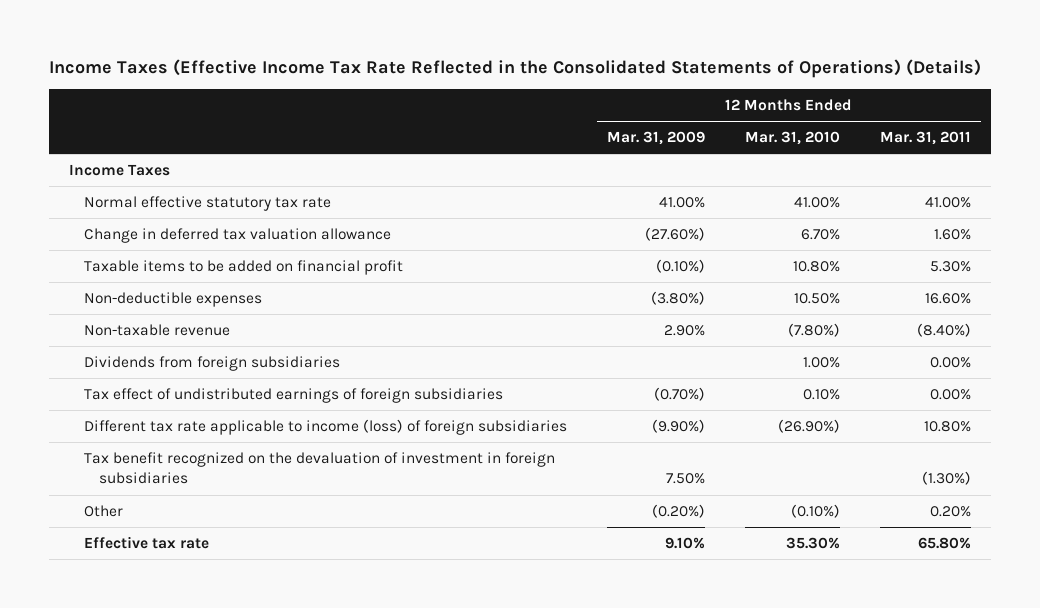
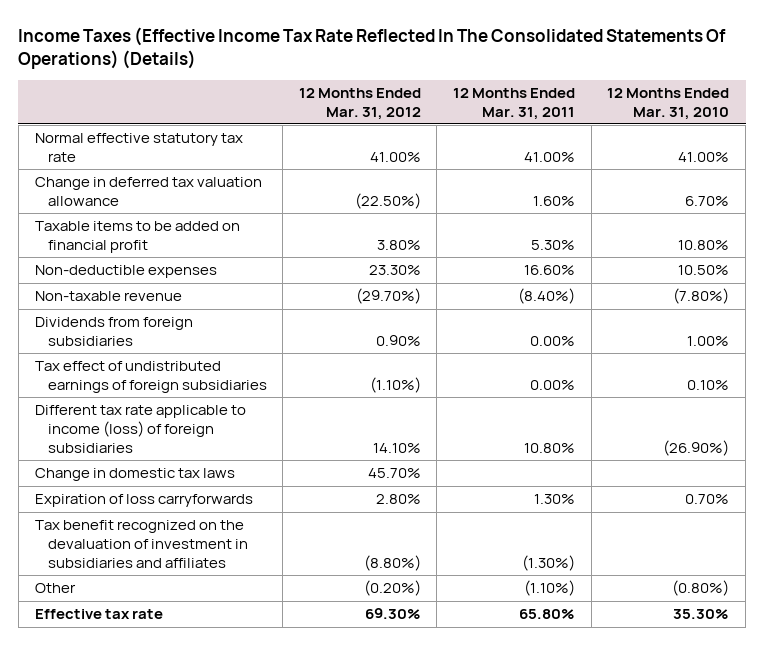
[48,58,981,78] Income Taxes (Effective Income Tax Rate Reflected in the Consolidated Statements of Operations) (Details) -> [18,26,727,69] Income Taxes (Effective Income Tax Rate Reflected In The Consolidated Statements Of Operations) (Details)
[606,131,705,146] Mar. 31, 2009 -> none
none -> [298,87,421,120] 12 Months Ended Mar. 31, 2012
[68,164,170,177] Income Taxes -> none
none -> [34,468,235,482] Change in domestic tax laws
none -> [34,494,253,508] Expiration of loss carryforwards
[83,452,555,485] Tax benefit recognized on the devaluation of investment in foreign subsidiaries -> [34,520,248,568] Tax benefit recognized on the devaluation of investment in subsidiaries and affiliates
[791,504,841,519] (0.10%) -> [672,580,730,597] (0.80%)
[930,506,972,518] 0.20% -> [524,580,576,597] (1.10%)

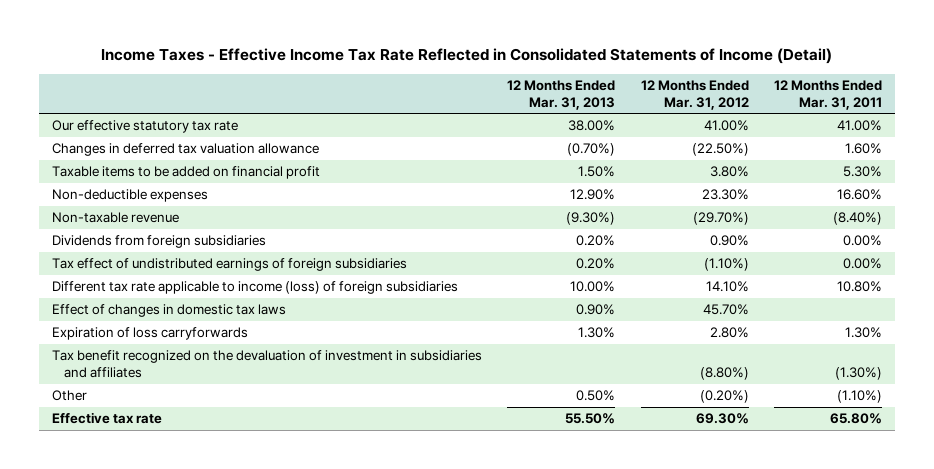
[18,26,727,69] Income Taxes (Effective Income Tax Rate Reflected In The Consolidated Statements Of Operations) (Details) -> [101,48,833,65] Income Taxes - Effective Income Tax Rate Reflected in Consolidated Statements of Income (Detail)
[607,87,730,120] 12 Months Ended Mar. 31, 2010 -> none
none -> [507,79,616,110] 12 Months Ended Mar. 31, 2013
[34,133,243,162] Normal effective statutory tax rate -> [51,120,238,134] Our effective statutory tax rate
[34,177,262,206] Change in deferred tax valuation allowance -> [51,143,319,157] Changes in deferred tax valuation allowance
[34,468,235,482] Change in domestic tax laws -> [51,304,286,318] Effect of changes in domestic tax laws

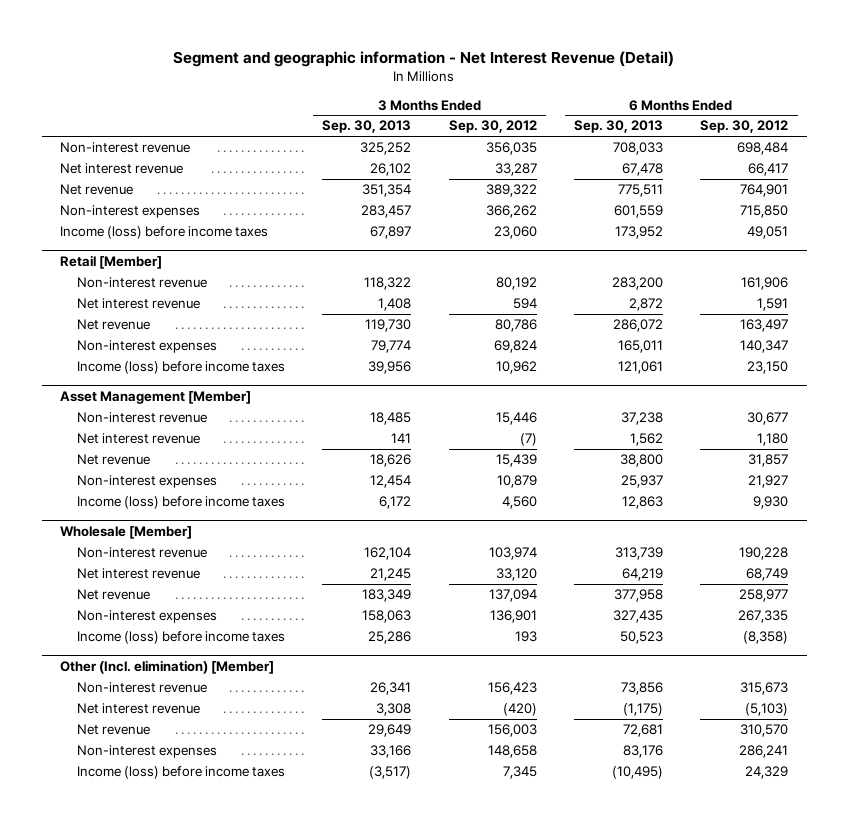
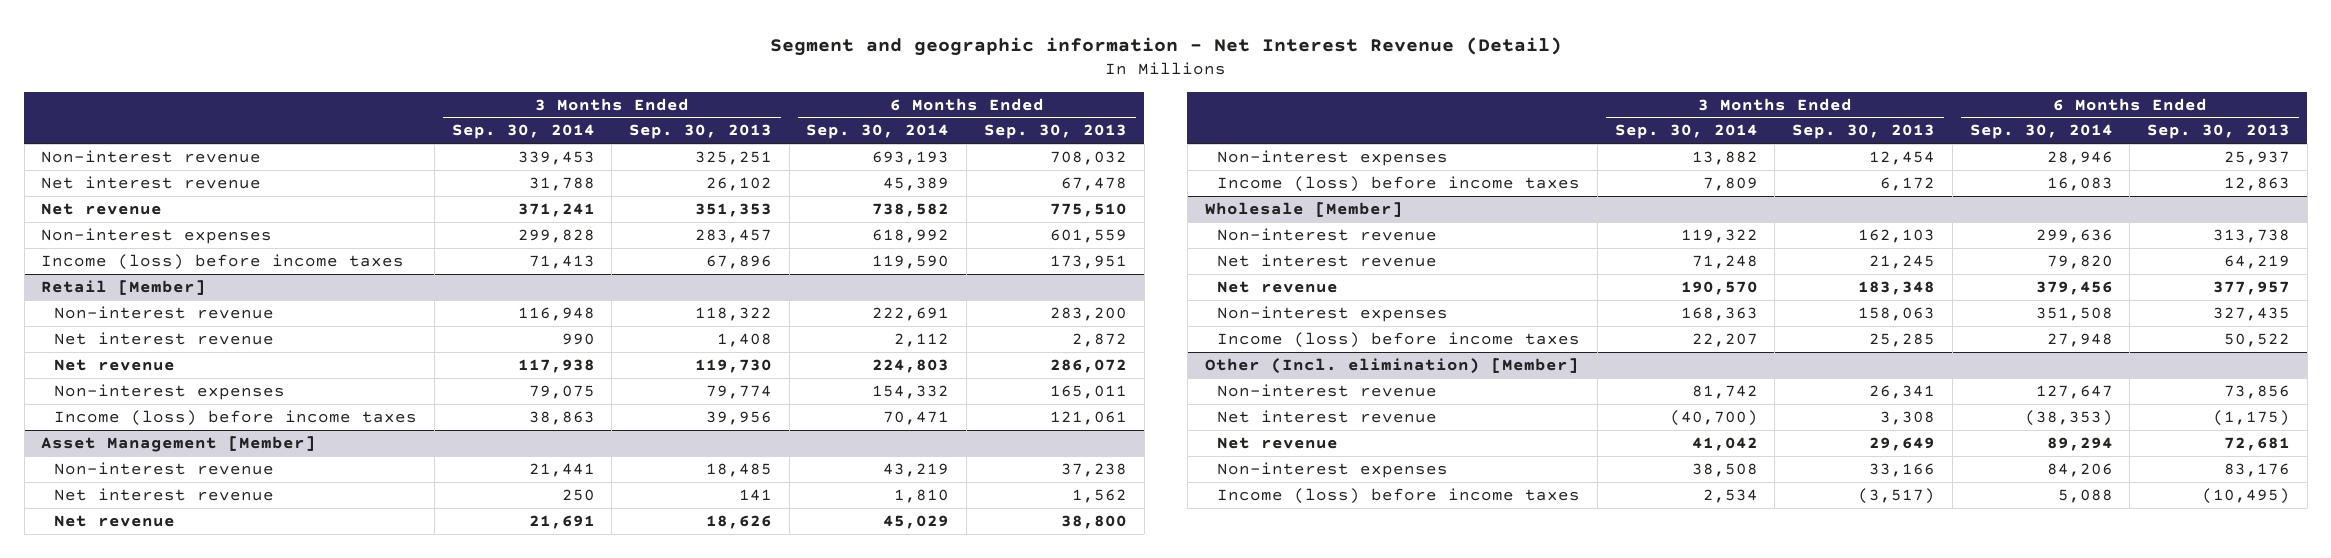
[448,120,537,134] Sep. 30, 2012 -> none
[700,120,789,134] Sep. 30, 2012 -> none
none -> [451,124,595,140] Sep. 30, 2014
none -> [806,124,950,140] Sep. 30, 2014
[360,142,412,156] 325,252 -> [695,150,773,165] 325,251
[613,142,664,156] 708,033 -> [1049,150,1127,165] 708,032
[362,184,412,198] 351,354 -> [695,202,773,217] 351,353
[618,184,664,198] 775,511 -> [1049,202,1127,217] 775,510
[370,226,412,240] 67,897 -> [706,254,773,269] 67,896
[615,226,664,240] 173,952 -> [1049,254,1127,269] 173,951
[364,547,412,561] 162,104 -> [1858,228,1936,243] 162,103
[615,547,664,561] 313,739 -> [2213,228,2291,243] 313,738
[362,589,412,603] 183,349 -> [1858,280,1936,295] 183,348
[614,589,664,603] 377,958 -> [2213,280,2291,295] 377,957
[368,631,412,645] 25,286 -> [1869,332,1936,347] 25,285
[620,631,664,645] 50,523 -> [2224,332,2291,347] 50,522

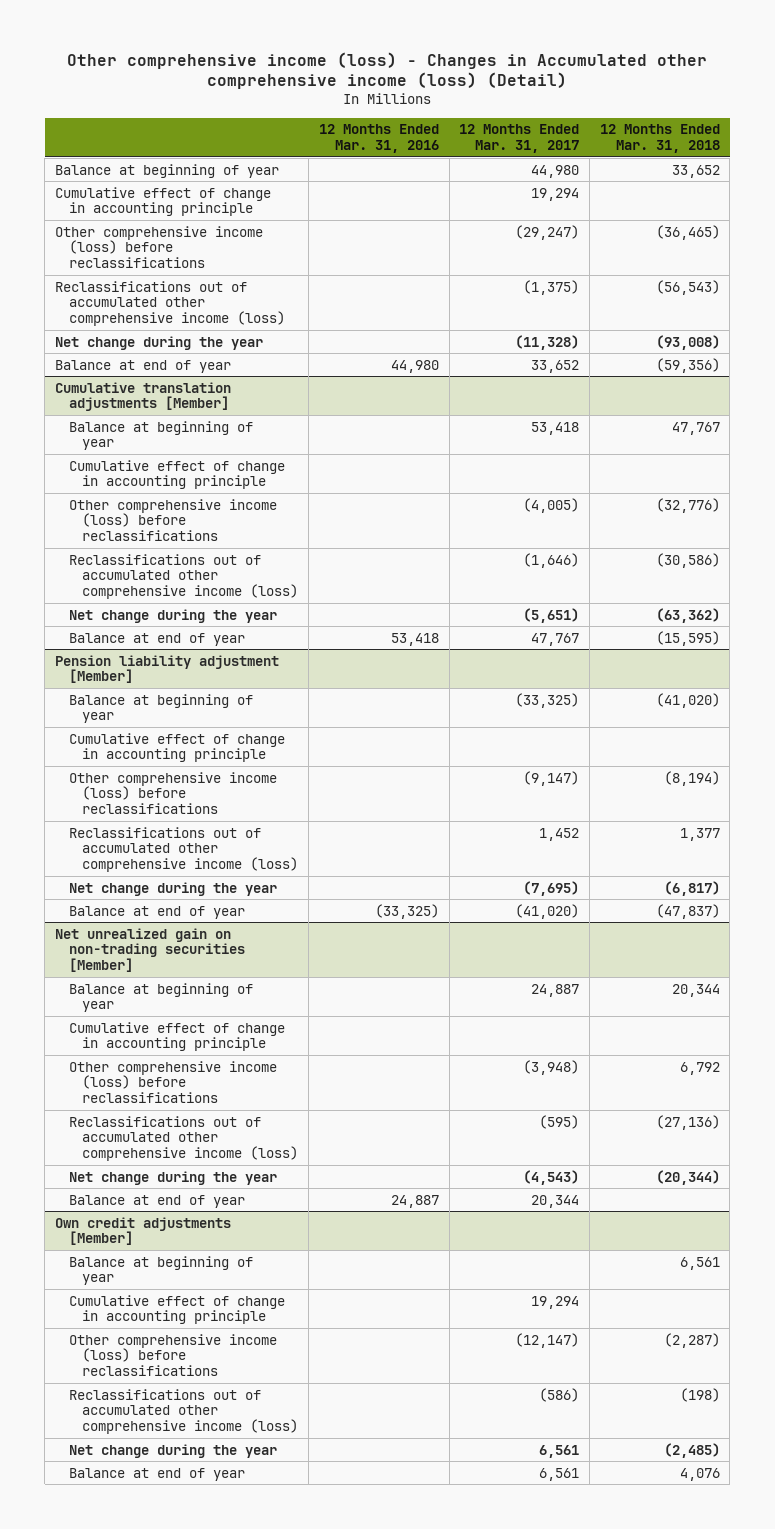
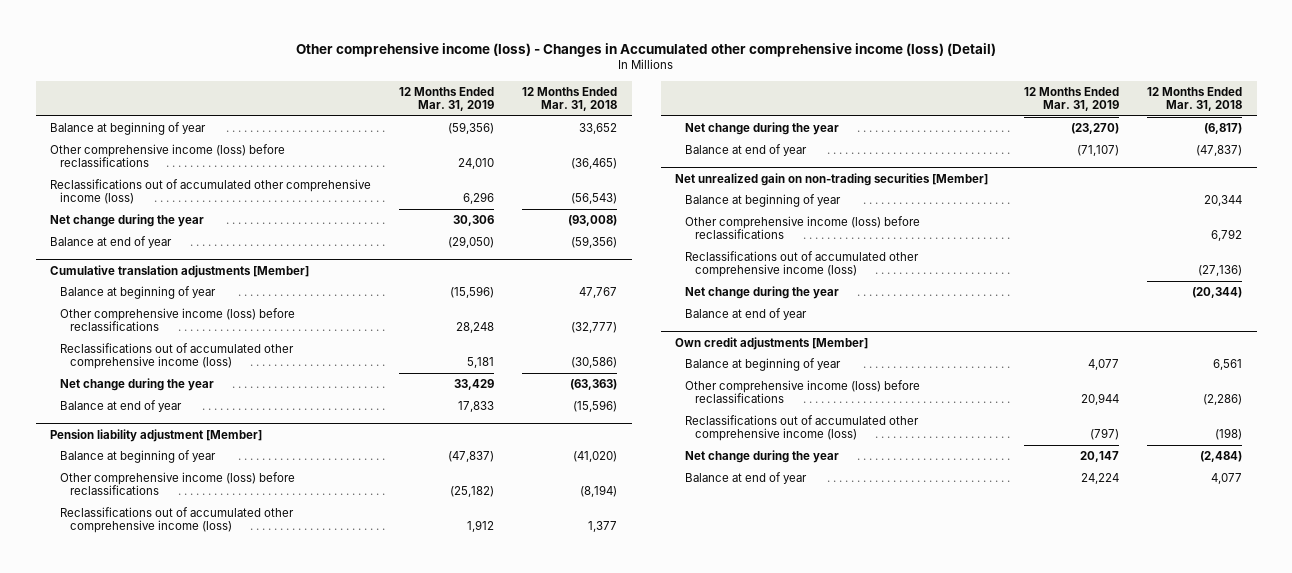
[318,124,439,153] 12 Months Ended Mar. 31, 2016 -> none
[459,124,580,153] 12 Months Ended Mar. 31, 2017 -> none
none -> [399,86,495,112] 12 Months Ended Mar. 31, 2019
[54,186,271,217] Cumulative effect of change in accounting principle -> none
[68,459,285,490] Cumulative effect of change in accounting principle -> none
[655,497,720,513] (32,776) -> [571,322,618,334] (32,777)
[655,607,720,623] (63,362) -> [570,379,618,391] (63,363)
[655,630,720,646] (15,595) -> [573,400,618,413] (15,596)
[68,732,285,763] Cumulative effect of change in accounting principle -> none
[68,1021,285,1052] Cumulative effect of change in accounting principle -> none
[68,1294,285,1325] Cumulative effect of change in accounting principle -> none
[663,1332,720,1348] (2,287) -> [1203,394,1243,406] (2,286)
[663,1442,720,1458] (2,485) -> [1200,451,1243,463] (2,484)
[679,1467,720,1481] 4,076 -> [1211,473,1243,485] 4,077

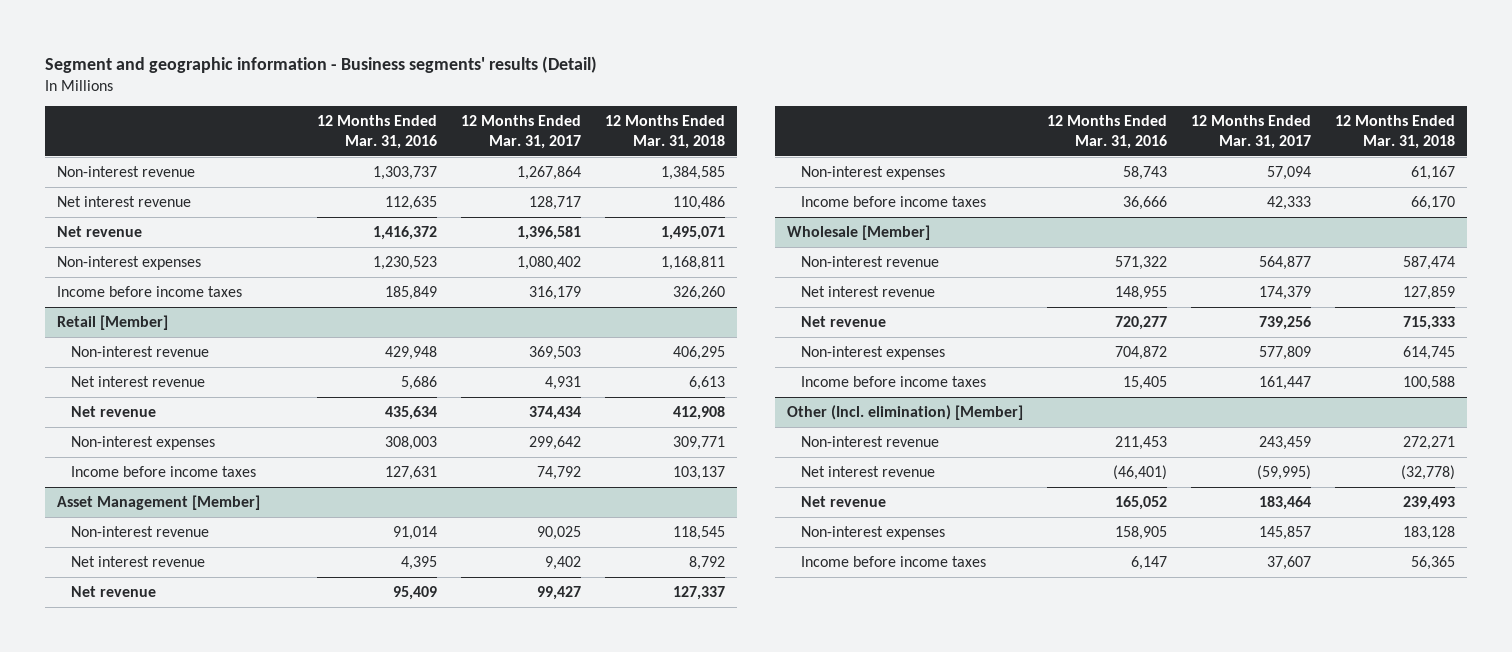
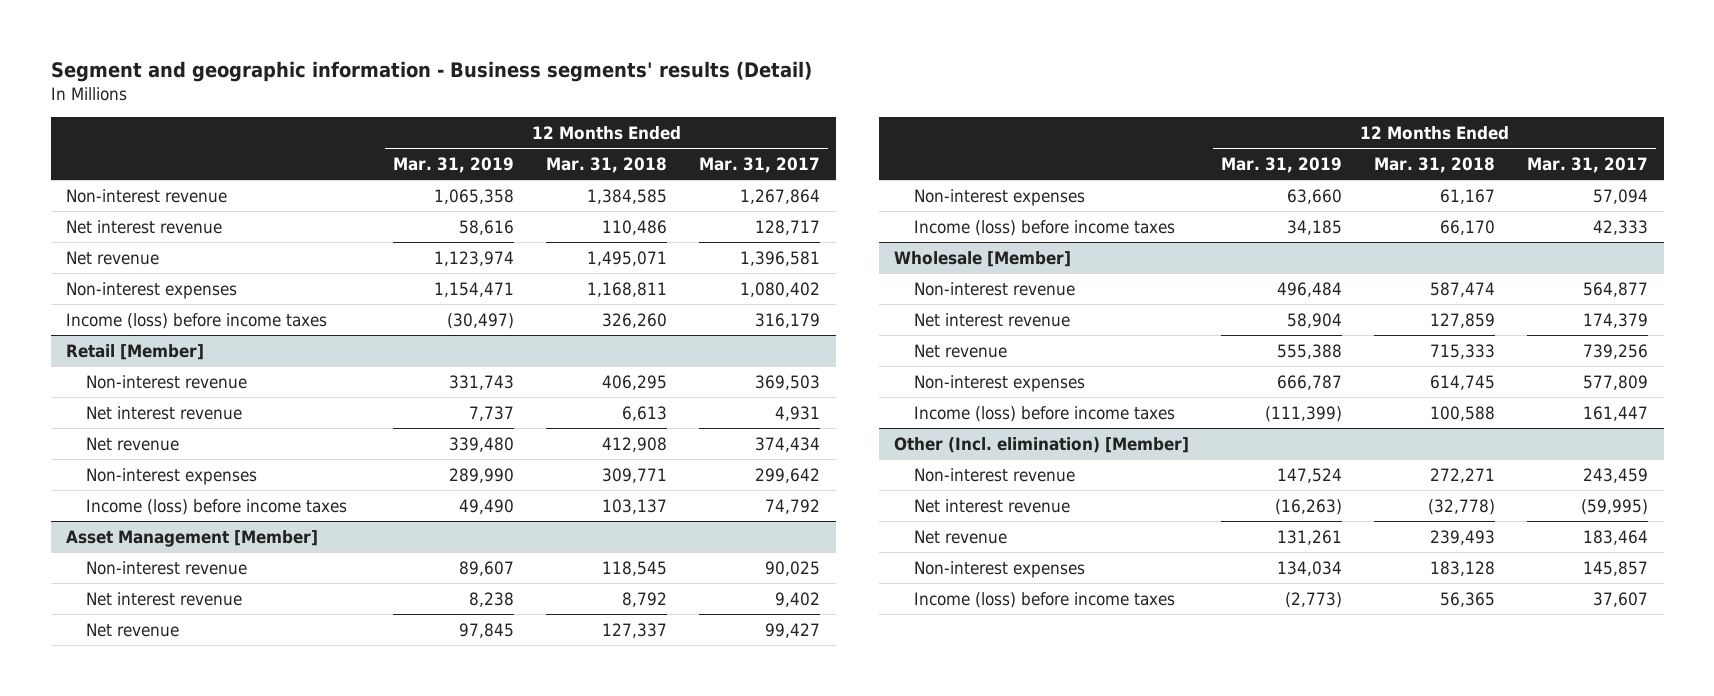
[317,115,438,150] 12 Months Ended Mar. 31, 2016 -> none
none -> [393,157,515,174] Mar. 31, 2019
[57,285,243,297] Income before income taxes -> [66,312,328,329] Income (loss) before income taxes
[70,465,256,477] Income before income taxes -> [85,498,347,515] Income (loss) before income taxes
[800,195,986,207] Income before income taxes -> [913,219,1175,236] Income (loss) before income taxes
[800,375,986,387] Income before income taxes -> [913,405,1175,422] Income (loss) before income taxes
[800,555,986,567] Income before income taxes -> [913,591,1175,608] Income (loss) before income taxes

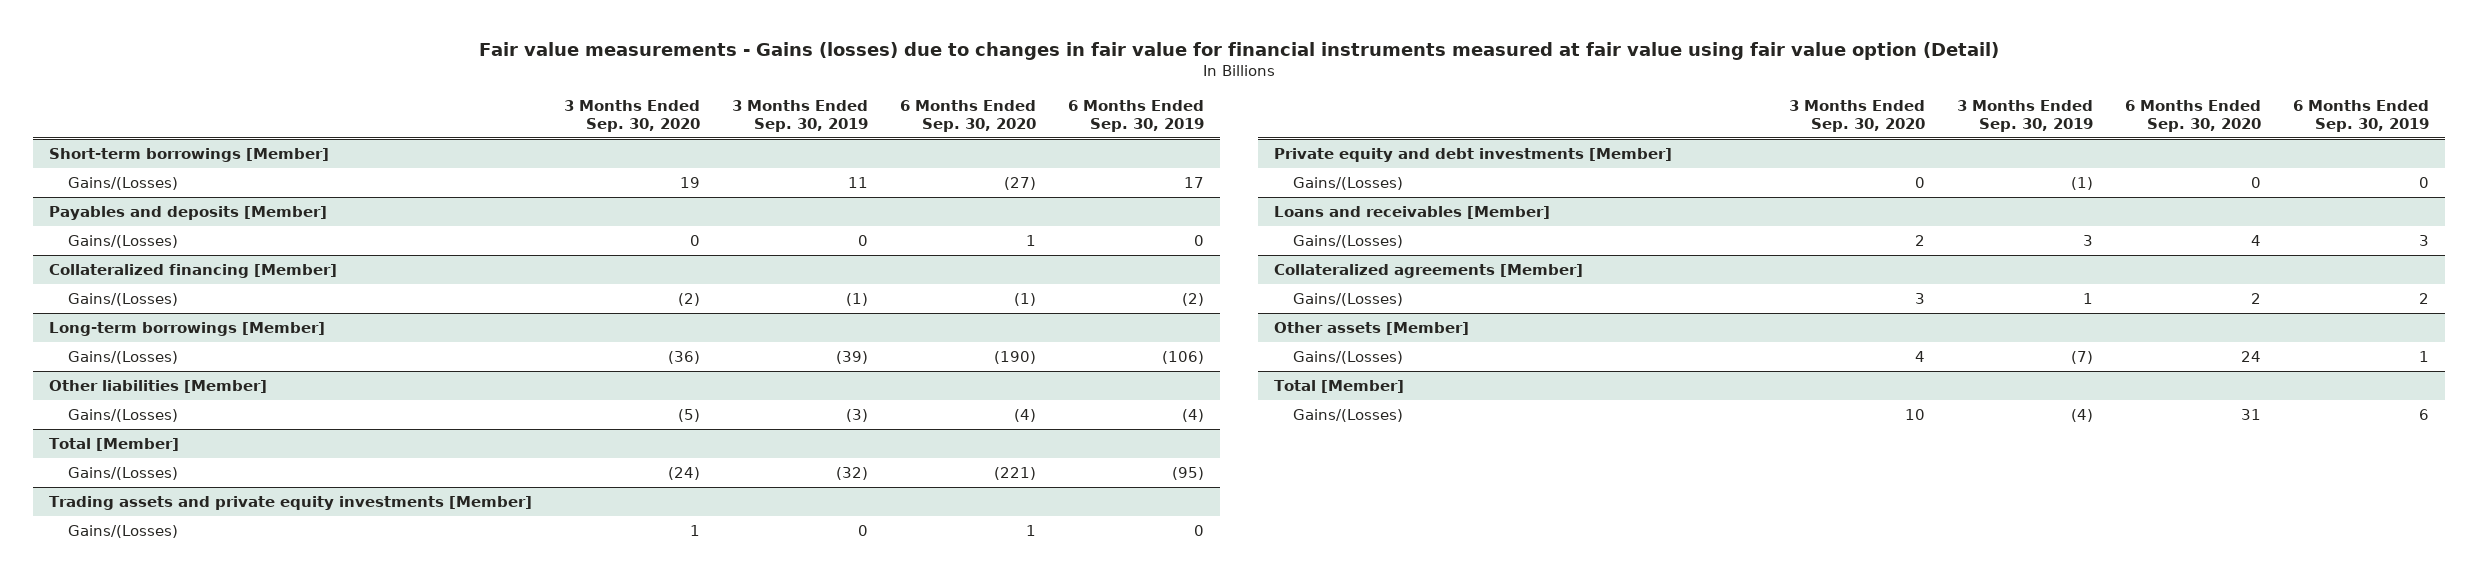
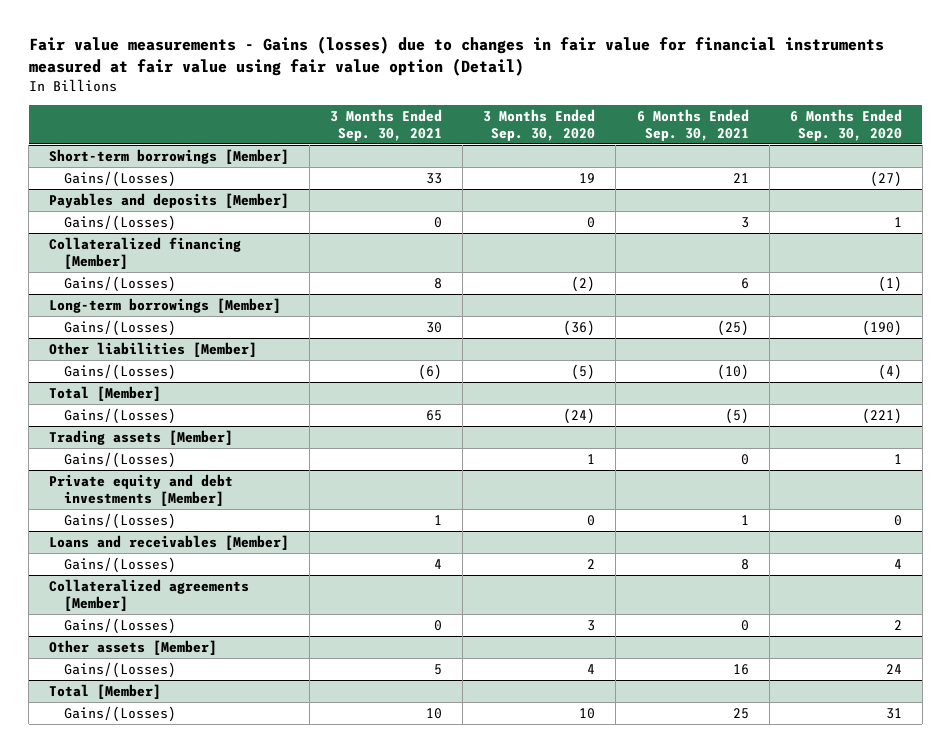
[731,100,868,132] 3 Months Ended Sep. 30, 2019 -> none
[1068,100,1205,132] 6 Months Ended Sep. 30, 2019 -> none
none -> [330,108,443,141] 3 Months Ended Sep. 30, 2021
none -> [636,108,749,141] 6 Months Ended Sep. 30, 2021
[48,496,532,511] Trading assets and private equity investments [Member] -> [49,429,234,445] Trading assets [Member]

